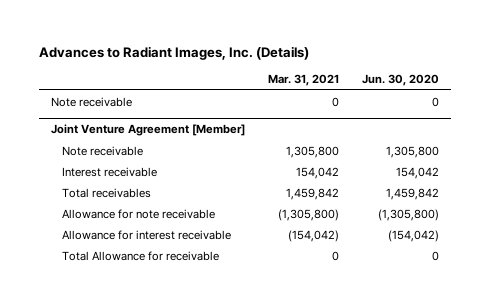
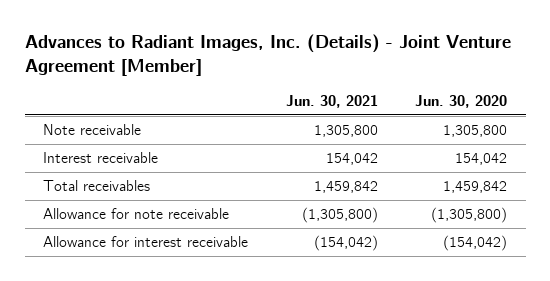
[38,46,309,61] Advances to Radiant Images, Inc. (Details) -> [24,34,511,77] Advances to Radiant Images, Inc. (Details) - Joint Venture Agreement [Member]
[267,74,339,87] Mar. 31, 2021 -> none
none -> [285,95,378,109] Jun. 30, 2021
[50,96,132,107] Note receivable -> none
[50,124,245,137] Joint Venture Agreement [Member] -> none
[62,250,220,261] Total Allowance for receivable -> none

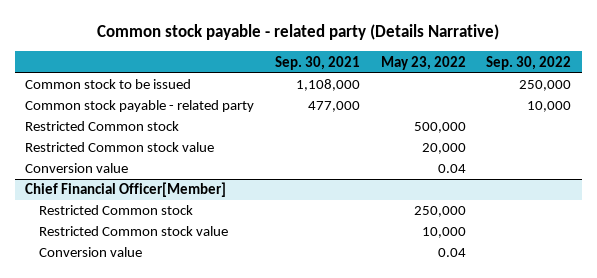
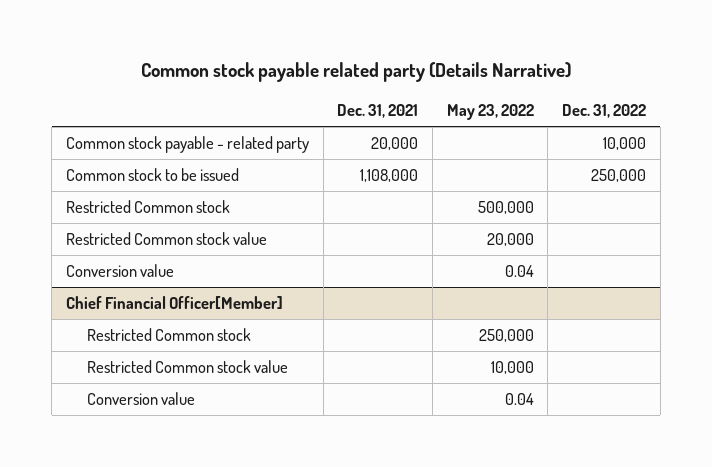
[97,24,500,41] Common stock payable - related party (Details Narrative) -> [140,62,571,83] Common stock payable related party (Details Narrative)
[274,55,360,70] Sep. 30, 2021 -> none
[486,55,572,70] Sep. 30, 2022 -> none
none -> [337,104,419,119] Dec. 31, 2021
none -> [562,104,647,119] Dec. 31, 2022
[25,79,192,90] Common stock to be issued -> [65,168,239,182] Common stock to be issued

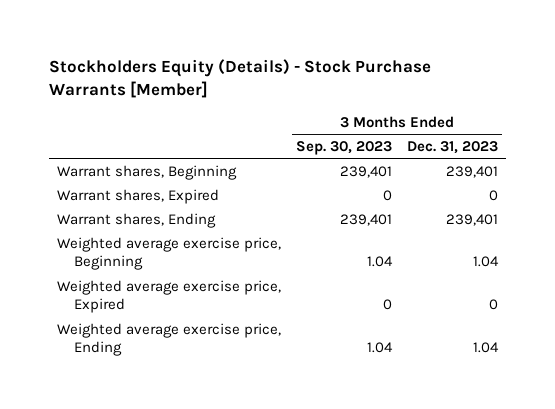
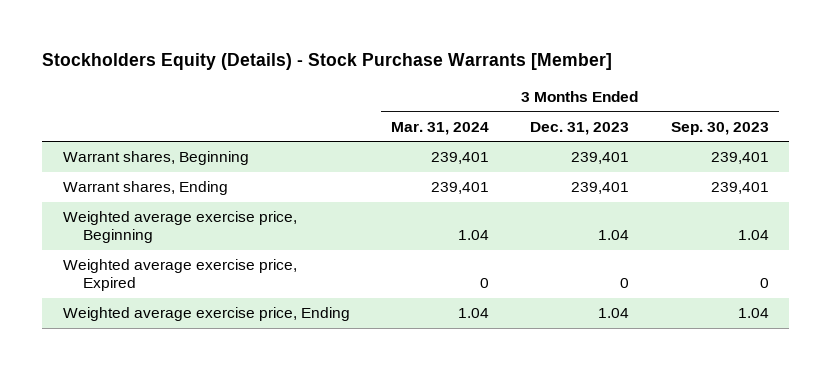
none -> [391,121,490,135] Mar. 31, 2024
[56,188,219,204] Warrant shares, Expired -> none

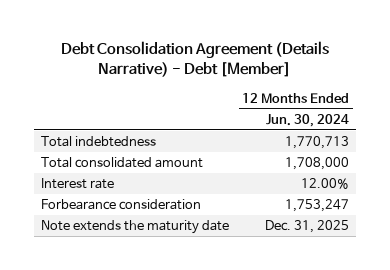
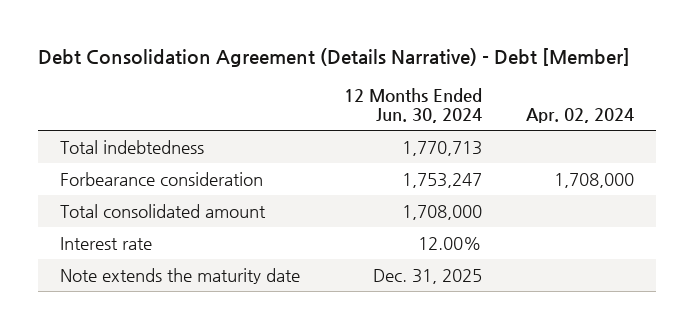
none -> [526,108,635,124] Apr. 02, 2024
[40,199,201,211] Forbearance consideration -> [59,171,263,186] Forbearance consideration

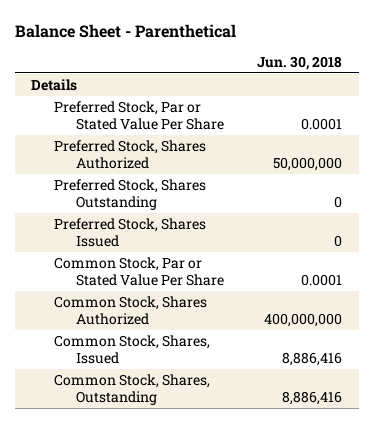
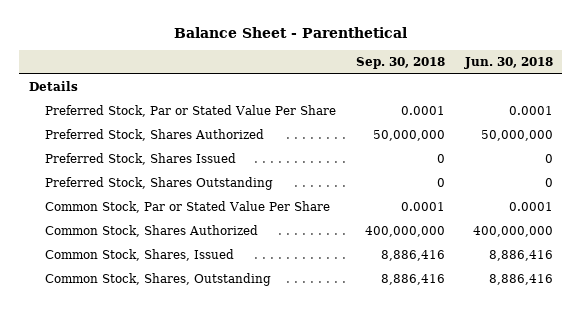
none -> [355,57,445,70] Sep. 30, 2018
[53,179,206,211] Preferred Stock, Shares Outstanding -> [45,177,274,191] Preferred Stock, Shares Outstanding

